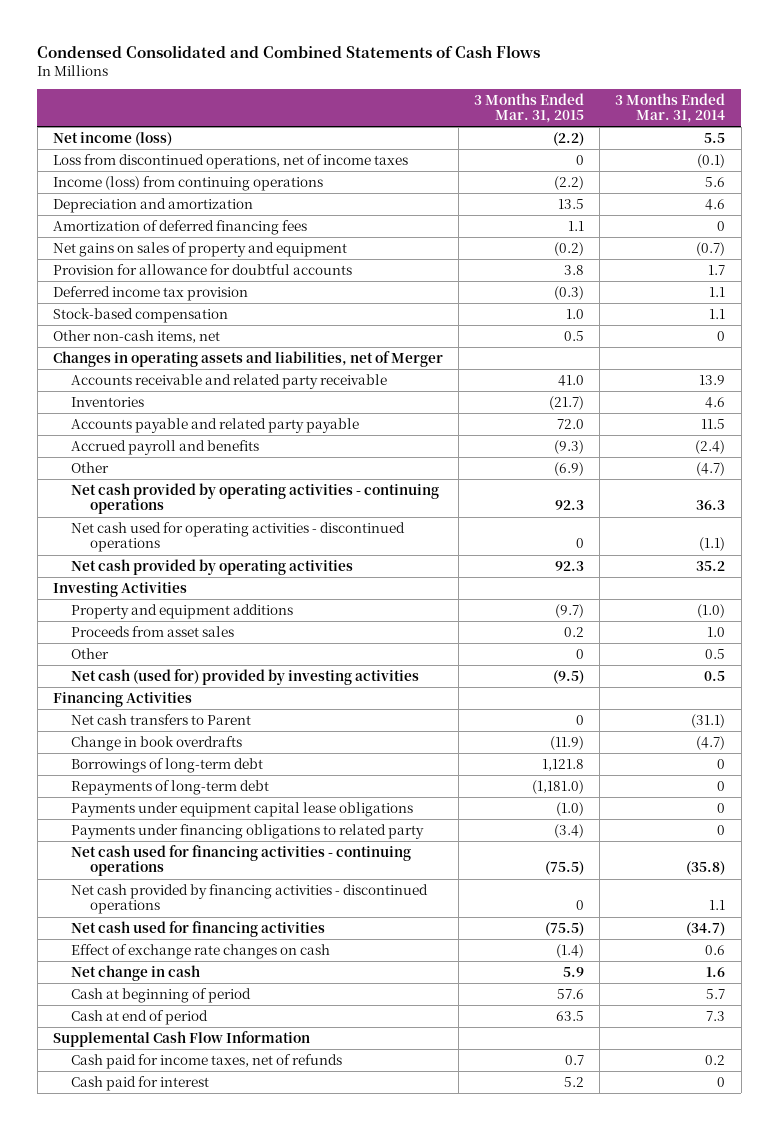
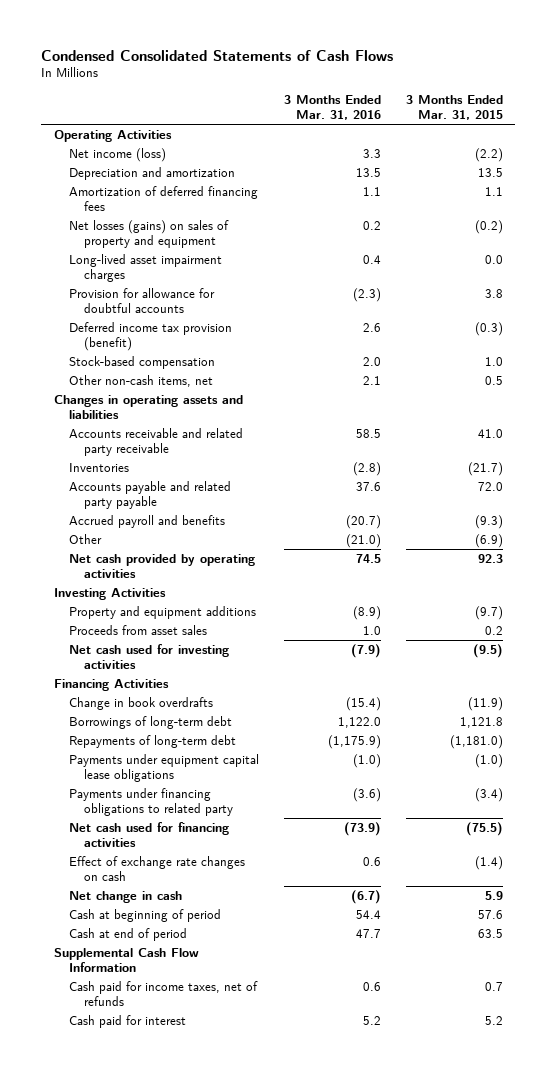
[37,44,541,58] Condensed Consolidated and Combined Statements of Cash Flows -> [41,49,394,61] Condensed Consolidated Statements of Cash Flows
[615,92,726,124] 3 Months Ended Mar. 31, 2014 -> none
none -> [283,94,381,121] 3 Months Ended Mar. 31, 2016
none -> [53,129,172,142] Operating Activities
[52,153,408,169] Loss from discontinued operations, net of income taxes -> none
[52,175,323,191] Income (loss) from continuing operations -> none
[52,241,347,257] Net gains on sales of property and equipment -> [68,219,229,249] Net losses (gains) on sales of property and equipment
none -> [68,253,222,283] Long-lived asset impairment charges
[52,285,248,301] Deferred income tax provision -> [68,321,232,352] Deferred income tax provision (benefit)
[52,350,443,367] Changes in operating assets and liabilities, net of Merger -> [53,394,243,420] Changes in operating assets and liabilities
[71,482,440,515] Net cash provided by operating activities - continuing operations -> none
[71,521,406,553] Net cash used for operating activities - discontinued operations -> none
[71,647,110,659] Other -> none
[71,668,420,685] Net cash (used for) provided by investing activities -> [68,643,229,670] Net cash used for investing activities
[71,713,252,725] Net cash transfers to Parent -> none
[71,844,412,877] Net cash used for financing activities - continuing operations -> none
[71,883,429,915] Net cash provided by financing activities - discontinued operations -> none

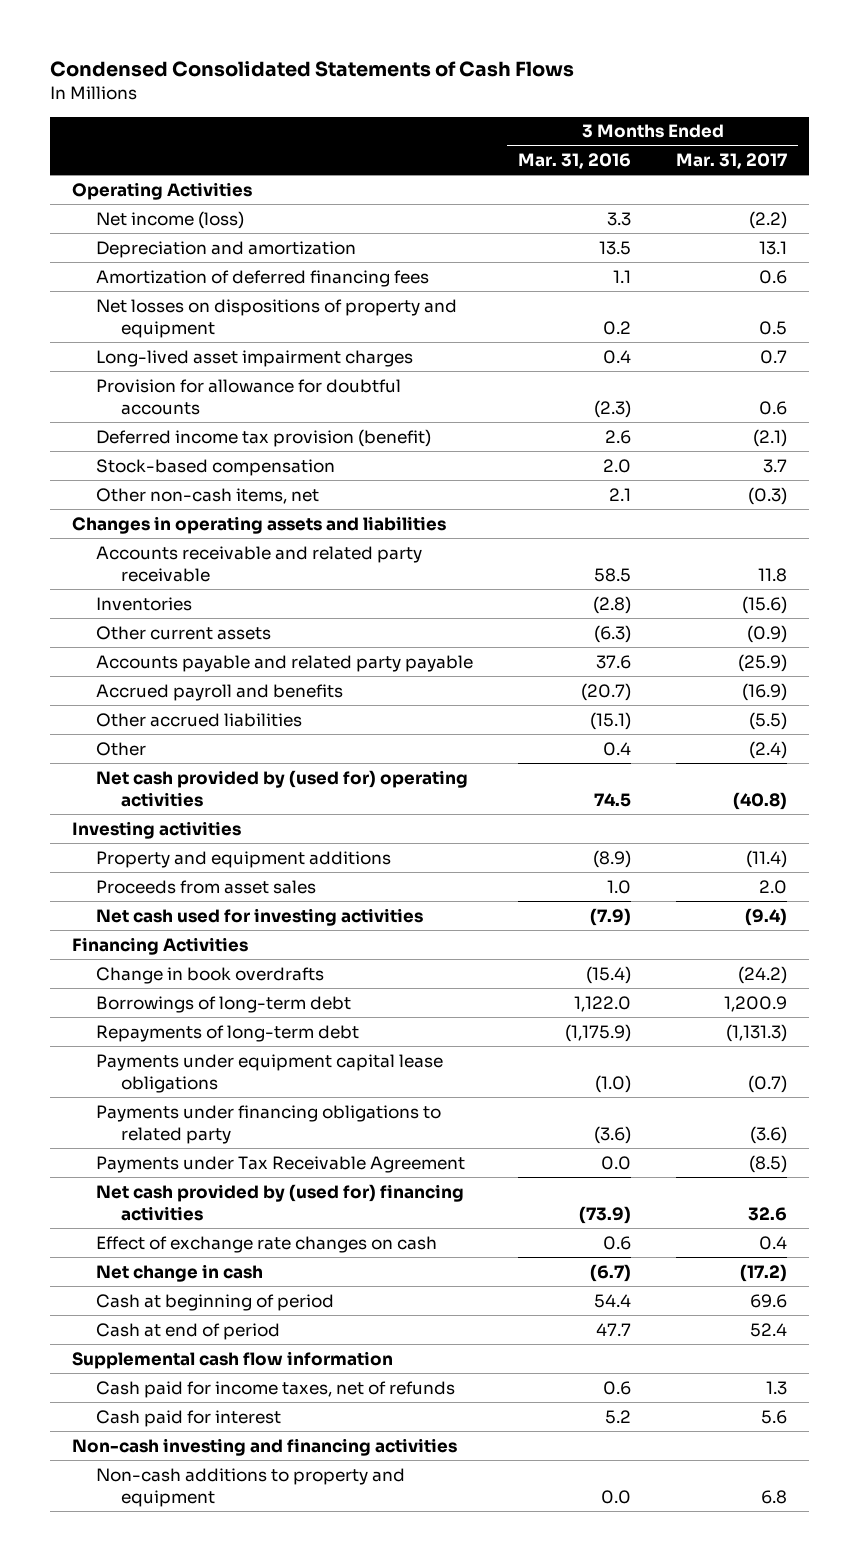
[405,94,503,121] 3 Months Ended Mar. 31, 2015 -> none
none -> [675,152,787,169] Mar. 31, 2017
[68,219,229,249] Net losses (gains) on sales of property and equipment -> [96,298,458,338] Net losses on dispositions of property and equipment
none -> [96,625,272,640] Other current assets
none -> [96,712,303,727] Other accrued liabilities
[345,533,381,548] (21.0) -> [603,741,632,756] 0.4
[68,553,255,579] Net cash provided by operating activities -> [96,769,469,807] Net cash provided by (used for) operating activities
[53,587,166,600] Investing Activities -> [72,820,242,839] Investing activities
none -> [96,1155,466,1173] Payments under Tax Receivable Agreement
[68,821,229,848] Net cash used for financing activities -> [96,1183,465,1221] Net cash provided by (used for) financing activities
[53,947,199,973] Supplemental Cash Flow Information -> [72,1350,394,1369] Supplemental cash flow information
none -> [72,1437,458,1456] Non-cash investing and financing activities
none -> [96,1467,406,1507] Non-cash additions to property and equipment

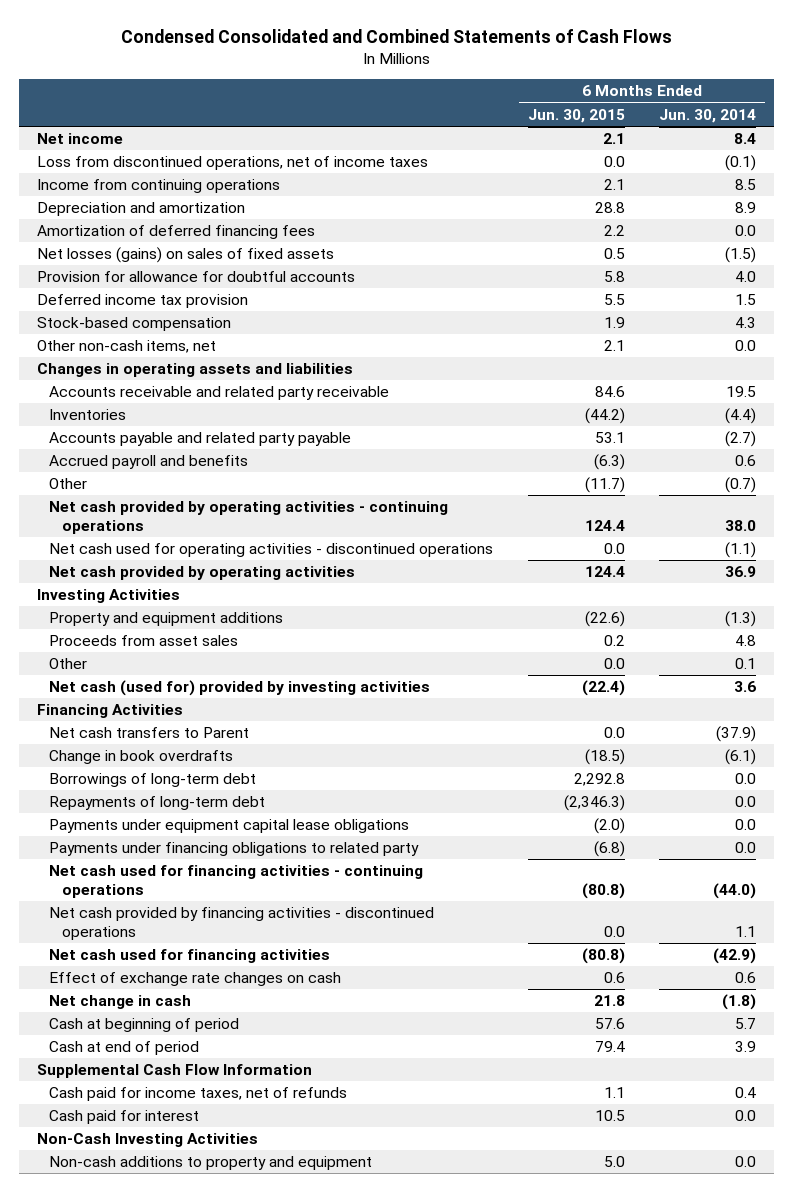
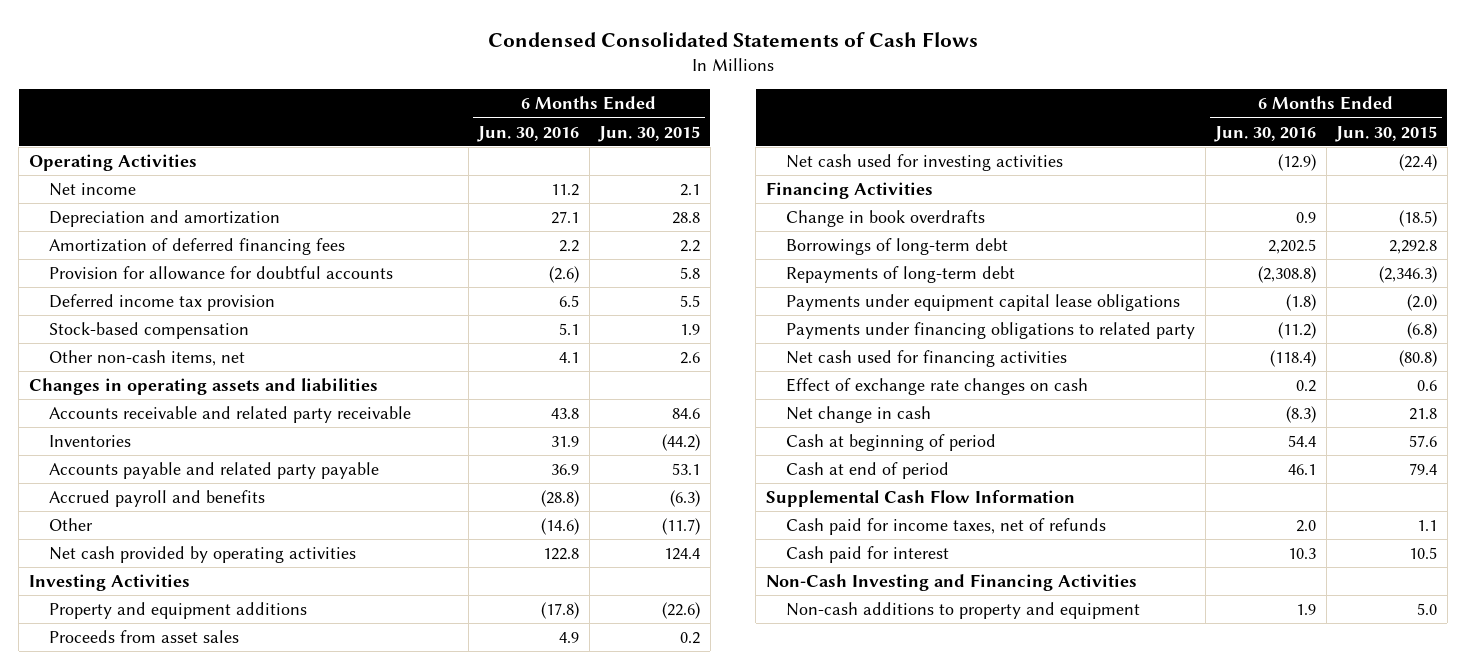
[120,29,672,44] Condensed Consolidated and Combined Statements of Cash Flows -> [487,31,978,47] Condensed Consolidated Statements of Cash Flows
[659,108,757,123] Jun. 30, 2014 -> none
none -> [477,125,580,142] Jun. 30, 2016
none -> [28,154,197,172] Operating Activities
[36,156,428,171] Loss from discontinued operations, net of income taxes -> none
[36,179,280,194] Income from continuing operations -> none
[36,247,334,264] Net losses (gains) on sales of fixed assets -> none
[603,340,625,352] 2.1 -> [680,352,701,365] 2.6
[49,501,449,534] Net cash provided by operating activities - continuing operations -> none
[49,543,494,558] Net cash used for operating activities - discontinued operations -> none
[49,658,88,670] Other -> none
[49,680,431,697] Net cash (used for) provided by investing activities -> [786,154,1064,172] Net cash used for investing activities
[49,727,250,739] Net cash transfers to Parent -> none
[49,865,424,898] Net cash used for financing activities - continuing operations -> none
[49,907,435,940] Net cash provided by financing activities - discontinued operations -> none
[36,1133,258,1148] Non-Cash Investing Activities -> [765,574,1137,592] Non-Cash Investing and Financing Activities

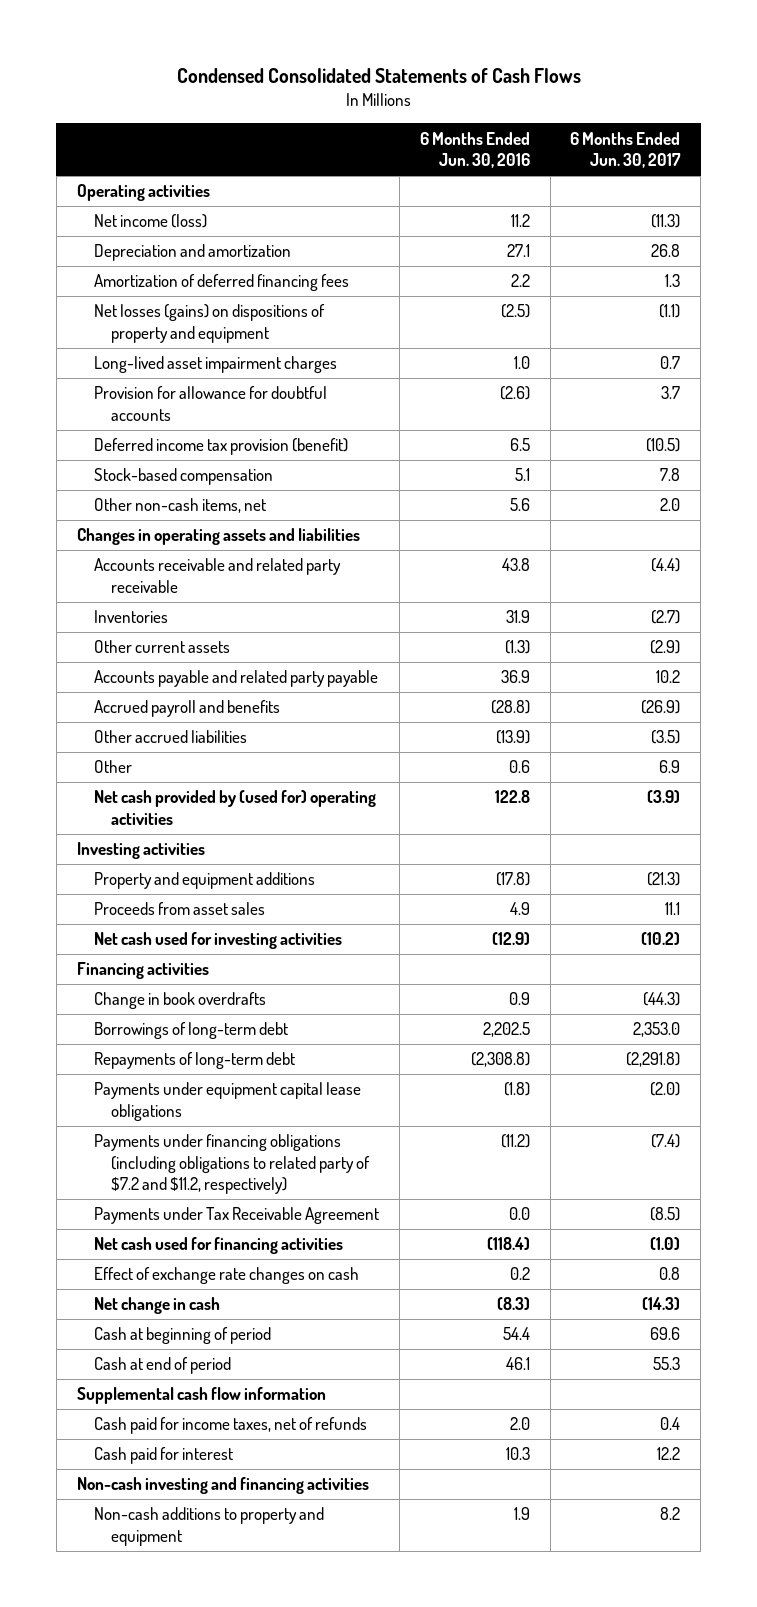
[598,125,701,142] Jun. 30, 2015 -> none
none -> [570,131,682,169] 6 Months Ended Jun. 30, 2017
[28,154,197,172] Operating Activities -> [76,184,210,202] Operating activities
[49,183,137,197] Net income -> [93,214,207,229] Net income (loss)
none -> [93,304,325,343] Net losses (gains) on dispositions of property and equipment
none -> [93,356,337,374] Long-lived asset impairment charges
[49,294,276,312] Deferred income tax provision -> [93,438,348,456] Deferred income tax provision (benefit)
[559,352,580,364] 4.1 -> [509,498,530,512] 5.6
none -> [93,640,230,654] Other current assets
none -> [93,730,247,744] Other accrued liabilities
[541,518,580,536] (14.6) -> [508,760,530,774] 0.6
[49,546,357,564] Net cash provided by operating activities -> [93,790,376,825] Net cash provided by (used for) operating activities
[28,574,190,592] Investing Activities -> [76,842,205,860] Investing activities
[765,182,933,200] Financing Activities -> [76,962,209,980] Financing activities
[786,322,1196,340] Payments under financing obligations to related party -> [93,1134,370,1195] Payments under financing obligations (including obligations to related party of $7.2 and $11.2, respectively)
none -> [93,1207,379,1225] Payments under Tax Receivable Agreement
[765,490,1075,508] Supplemental Cash Flow Information -> [76,1387,326,1405] Supplemental cash flow information
[765,574,1137,592] Non-Cash Investing and Financing Activities -> [76,1477,369,1495] Non-cash investing and financing activities

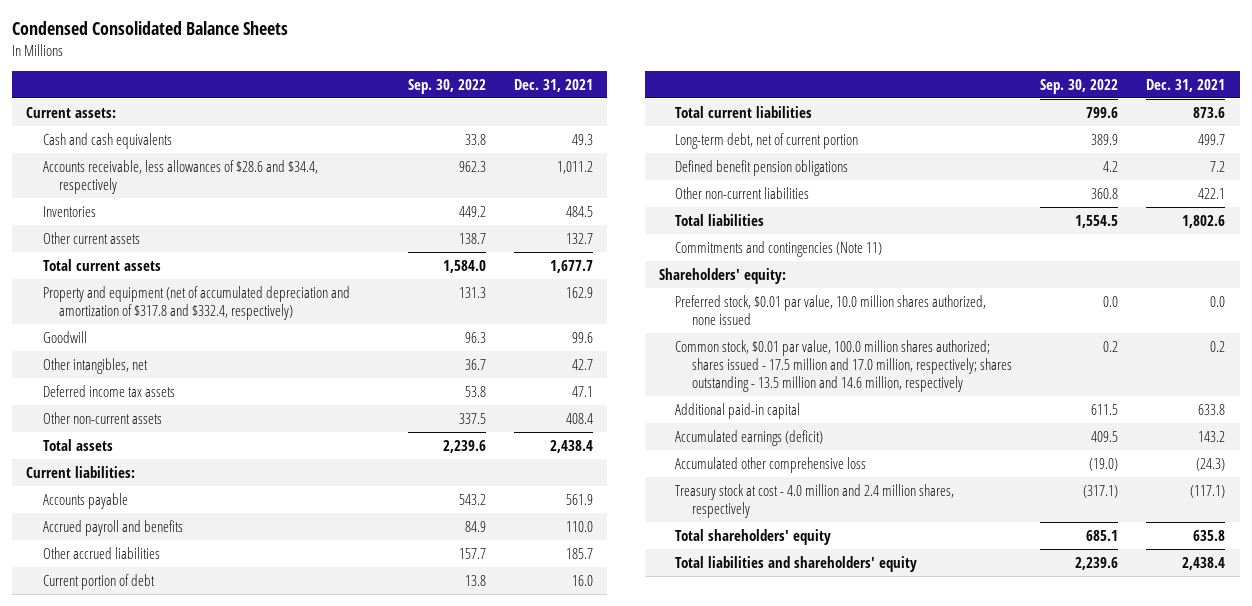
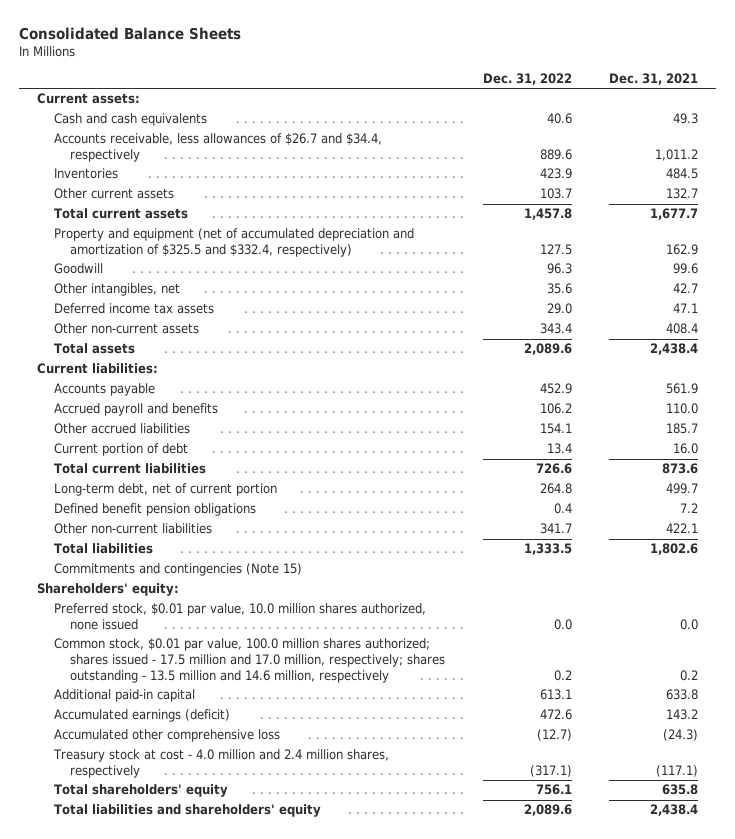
[12,21,289,36] Condensed Consolidated Balance Sheets -> [18,26,241,40] Consolidated Balance Sheets
[407,78,486,94] Sep. 30, 2022 -> none
none -> [482,73,572,86] Dec. 31, 2022
[42,159,318,194] Accounts receivable, less allowances of $28.6 and $34.4, respectively -> [53,133,382,163] Accounts receivable, less allowances of $26.7 and $34.4, respectively
[42,285,350,320] Property and equipment (net of accumulated depreciation and amortization of $317.8 and $332.4, respectively) -> [53,228,414,258] Property and equipment (net of accumulated depreciation and amortization of $325.5 and $332.4, respectively)
[675,240,883,257] Commitments and contingencies (Note 11) -> [53,563,302,577] Commitments and contingencies (Note 15)

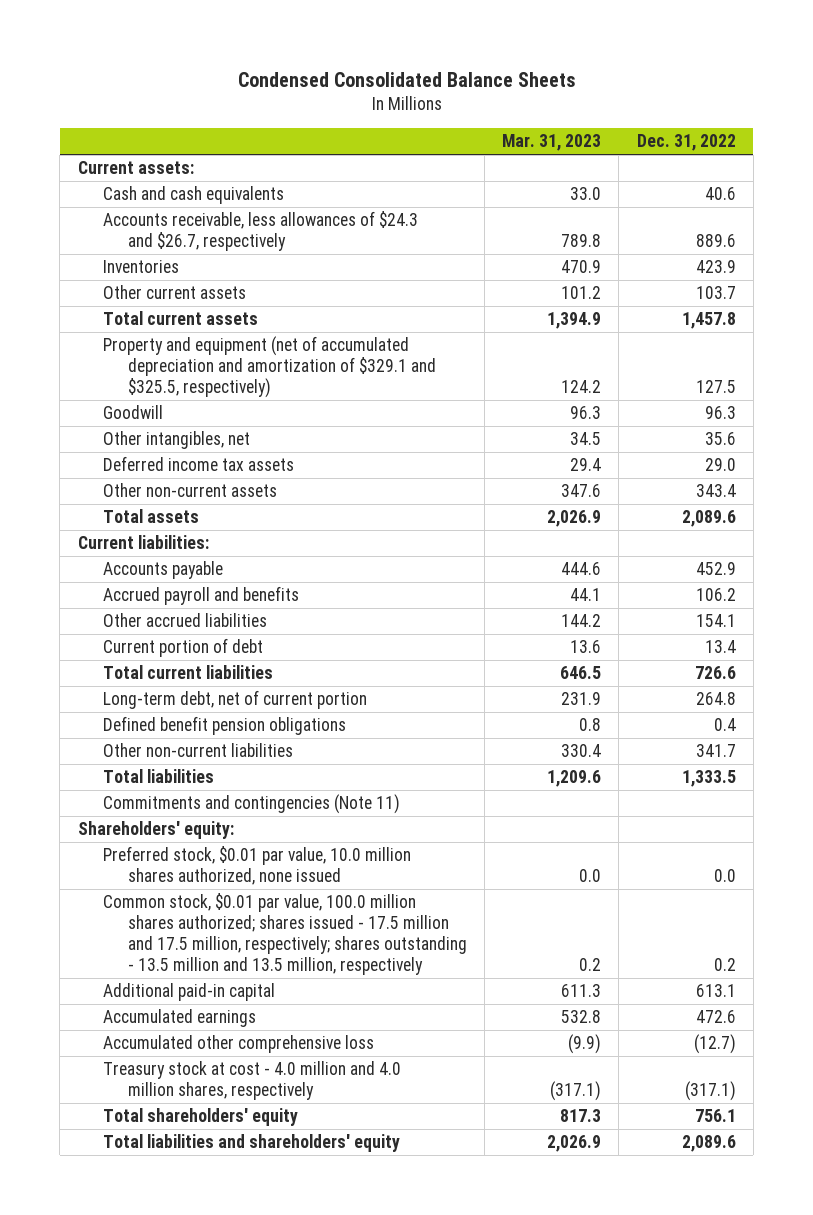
[18,26,241,40] Consolidated Balance Sheets -> [237,71,576,87] Condensed Consolidated Balance Sheets
[608,73,698,86] Dec. 31, 2021 -> none
none -> [502,134,602,152] Mar. 31, 2023
[53,133,382,163] Accounts receivable, less allowances of $26.7 and $34.4, respectively -> [102,211,418,252] Accounts receivable, less allowances of $24.3 and $26.7, respectively
[53,228,414,258] Property and equipment (net of accumulated depreciation and amortization of $325.5 and $332.4, respectively) -> [102,336,436,399] Property and equipment (net of accumulated depreciation and amortization of $329.1 and $325.5, respectively)
[53,563,302,577] Commitments and contingencies (Note 15) -> [102,794,400,815] Commitments and contingencies (Note 11)
[53,638,446,683] Common stock, $0.01 par value, 100.0 million shares authorized; shares issued - 17.5 million and 17.0 million, respectively; shares outstanding - 13.5 million and 14.6 million, respectively -> [102,893,467,976] Common stock, $0.01 par value, 100.0 million shares authorized; shares issued - 17.5 million and 17.5 million, respectively; shares outstanding - 13.5 million and 13.5 million, respectively
[53,709,230,723] Accumulated earnings (deficit) -> [102,1009,256,1028] Accumulated earnings
[52,749,389,779] Treasury stock at cost - 4.0 million and 2.4 million shares, respectively -> [102,1061,401,1101] Treasury stock at cost - 4.0 million and 4.0 million shares, respectively

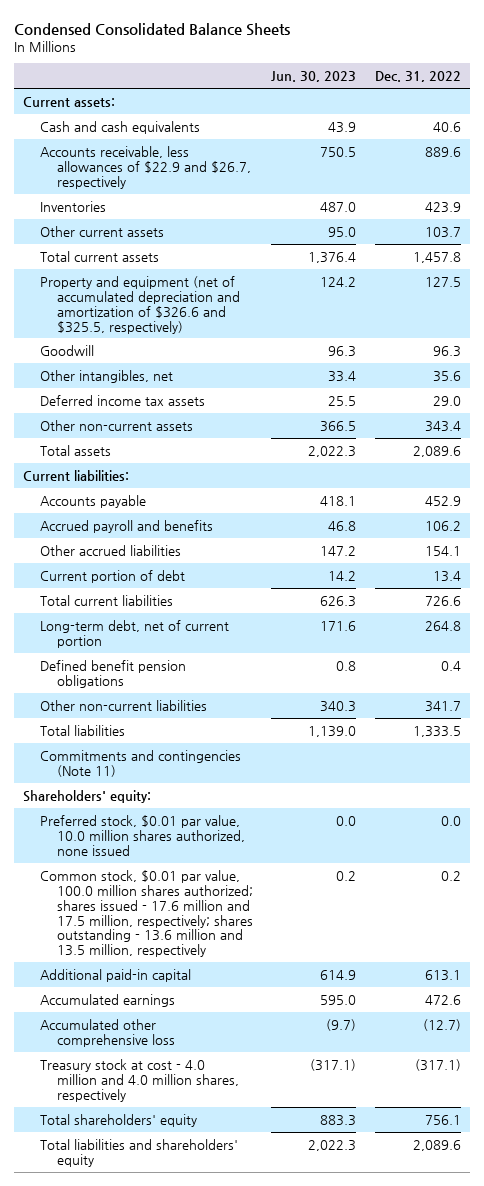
[502,134,602,152] Mar. 31, 2023 -> none
none -> [271,71,357,83] Jun. 30, 2023
[102,211,418,252] Accounts receivable, less allowances of $24.3 and $26.7, respectively -> [40,145,252,189] Accounts receivable, less allowances of $22.9 and $26.7, respectively
[102,336,436,399] Property and equipment (net of accumulated depreciation and amortization of $329.1 and $325.5, respectively) -> [40,275,241,334] Property and equipment (net of accumulated depreciation and amortization of $326.6 and $325.5, respectively)
[102,893,467,976] Common stock, $0.01 par value, 100.0 million shares authorized; shares issued - 17.5 million and 17.5 million, respectively; shares outstanding - 13.5 million and 13.5 million, respectively -> [40,869,254,958] Common stock, $0.01 par value, 100.0 million shares authorized; shares issued - 17.6 million and 17.5 million, respectively; shares outstanding - 13.6 million and 13.5 million, respectively

